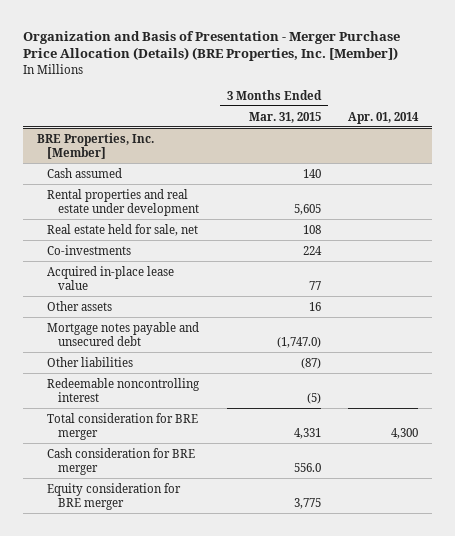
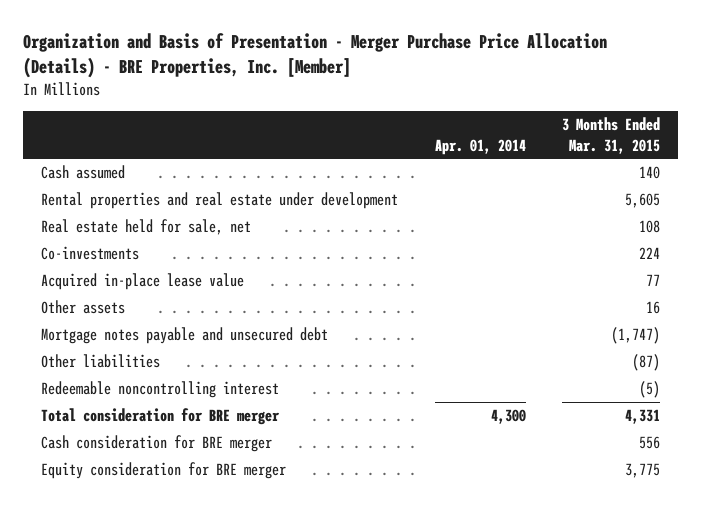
[22,30,400,62] Organization and Basis of Presentation - Merger Purchase Price Allocation (Details) (BRE Properties, Inc. [Member]) -> [23,33,608,79] Organization and Basis of Presentation - Merger Purchase Price Allocation (Details) - BRE Properties, Inc. [Member]
[36,132,154,159] BRE Properties, Inc. [Member] -> none
[276,336,321,348] (1,747.0) -> [610,326,660,344] (1,747)
[293,462,321,472] 556.0 -> [638,435,660,449] 556

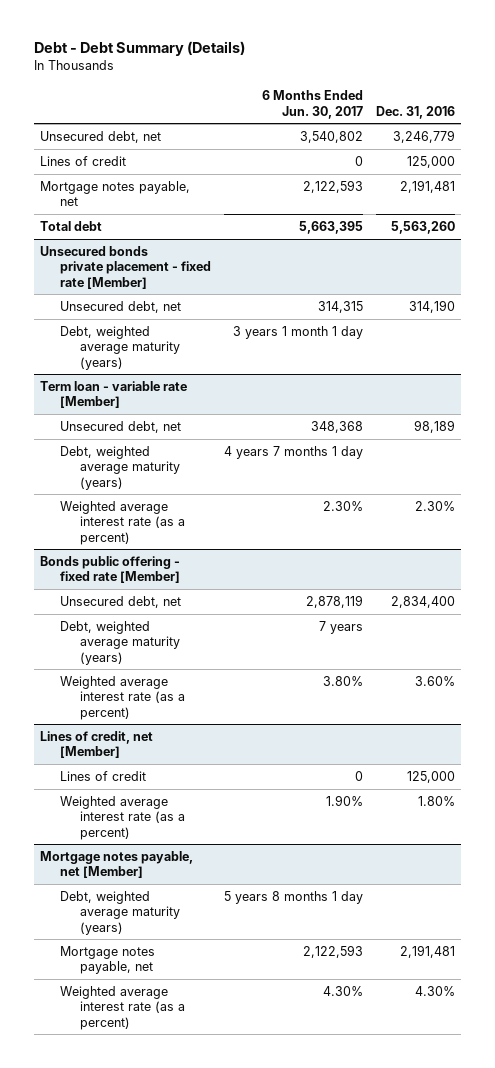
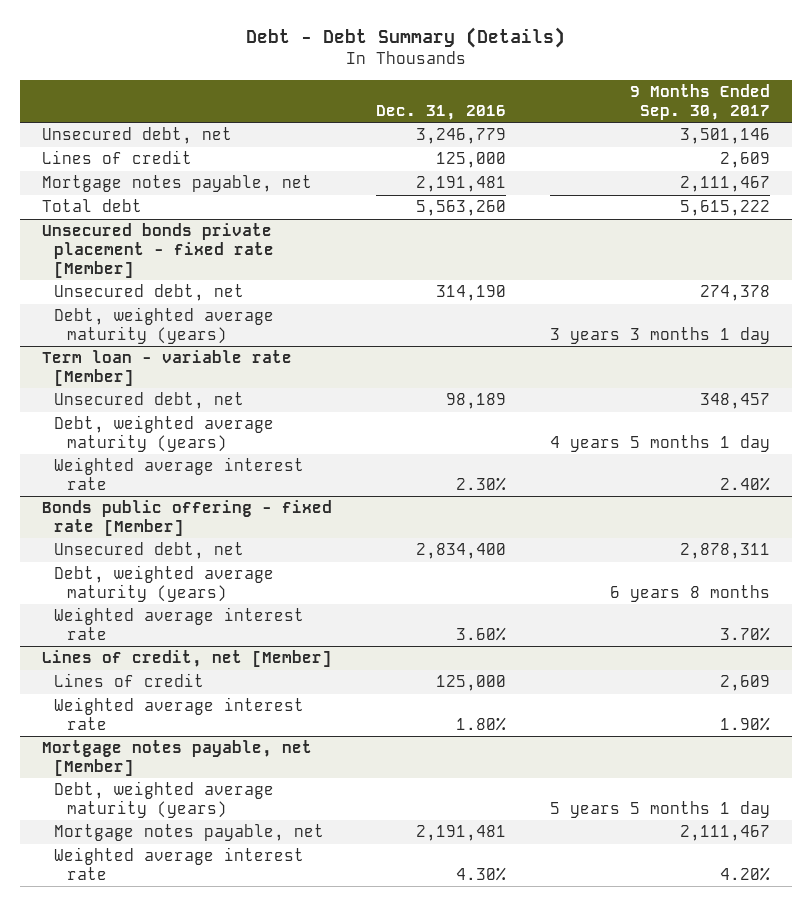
[261,90,363,119] 6 Months Ended Jun. 30, 2017 -> none
none -> [629,83,770,120] 9 Months Ended Sep. 30, 2017
[59,500,185,545] Weighted average interest rate (as a percent) -> [54,457,305,490] Weighted average interest rate
[59,675,185,720] Weighted average interest rate (as a percent) -> [54,607,305,640] Weighted average interest rate
[59,795,185,840] Weighted average interest rate (as a percent) -> [54,697,305,730] Weighted average interest rate
[59,985,185,1030] Weighted average interest rate (as a percent) -> [54,847,305,880] Weighted average interest rate

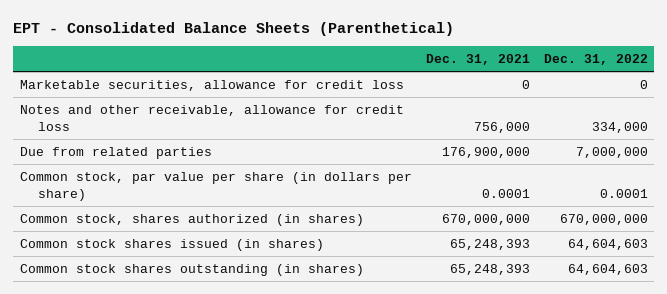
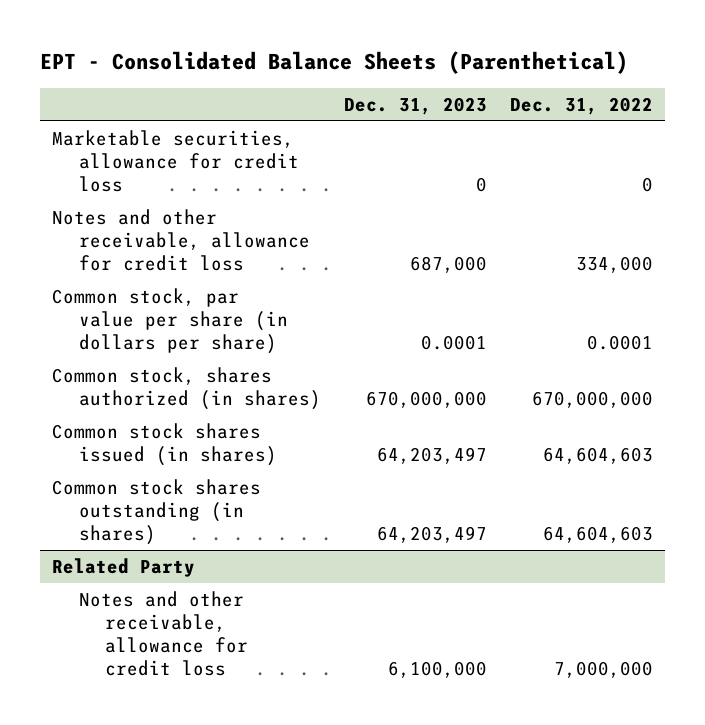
[425,53,530,65] Dec. 31, 2021 -> none
none -> [344,97,488,116] Dec. 31, 2023
[19,146,212,159] Due from related parties -> none
none -> [51,558,195,578] Related Party
none -> [78,591,249,677] Notes and other receivable, allowance for credit loss

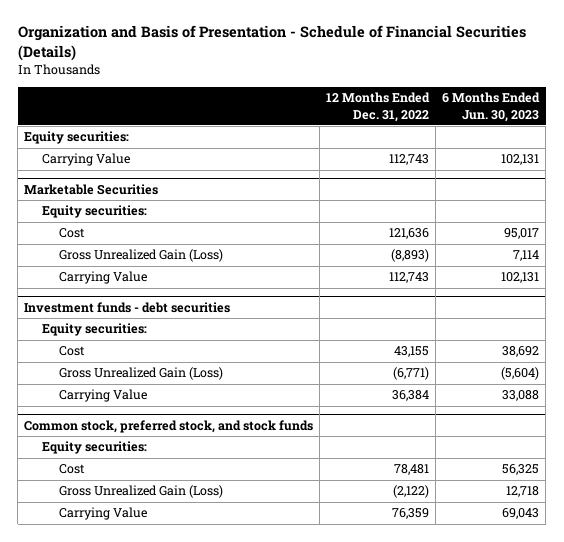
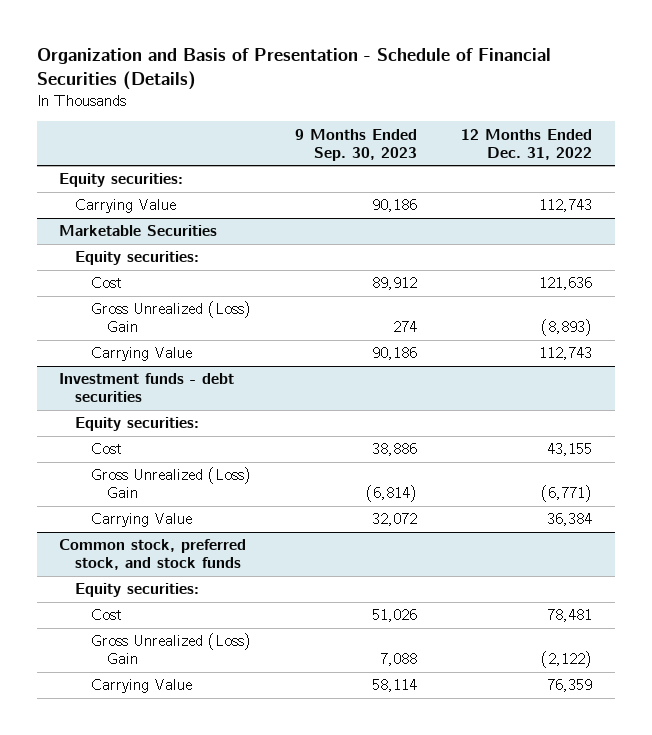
[442,92,541,122] 6 Months Ended Jun. 30, 2023 -> none
none -> [295,128,418,161] 9 Months Ended Sep. 30, 2023
[58,249,223,263] Gross Unrealized Gain (Loss) -> [90,301,251,333] Gross Unrealized (Loss) Gain
[58,367,223,381] Gross Unrealized Gain (Loss) -> [90,467,251,499] Gross Unrealized (Loss) Gain
[58,485,223,499] Gross Unrealized Gain (Loss) -> [90,633,251,665] Gross Unrealized (Loss) Gain

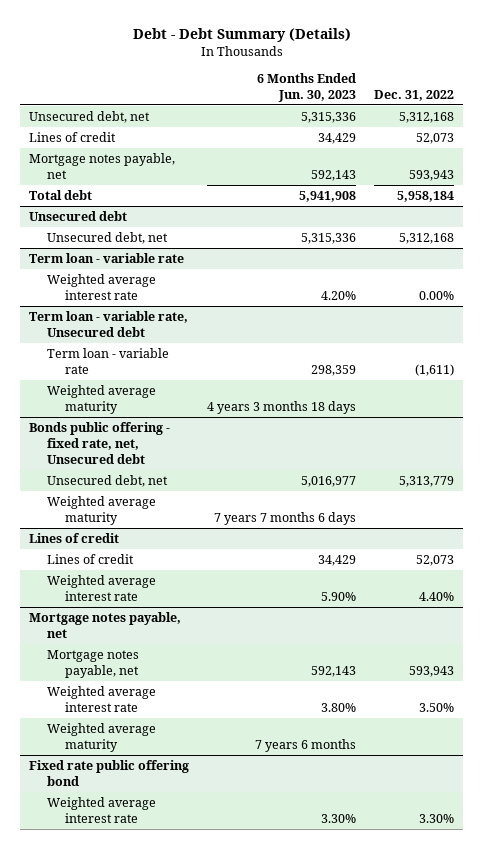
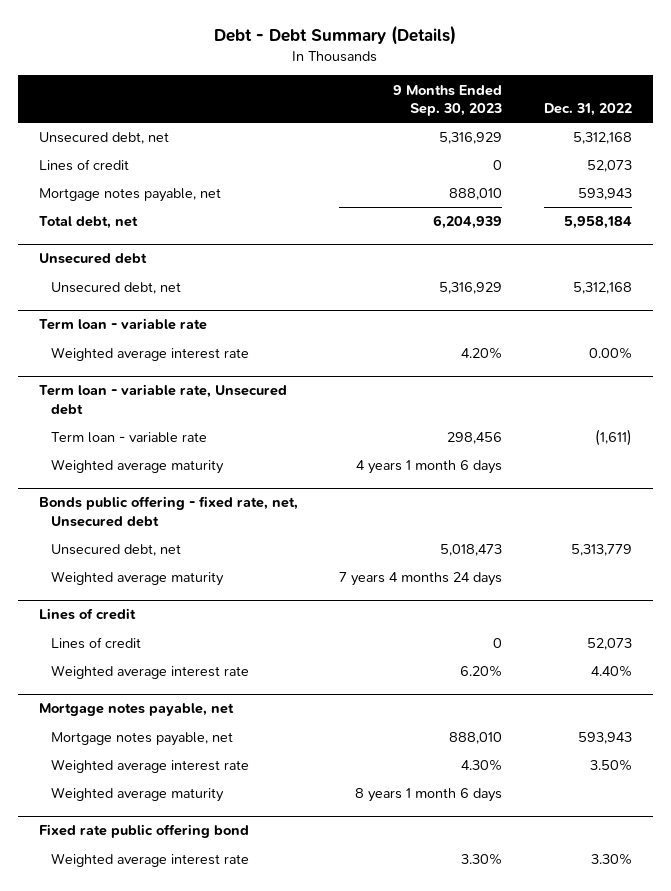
[257,73,357,102] 6 Months Ended Jun. 30, 2023 -> none
none -> [393,84,503,117] 9 Months Ended Sep. 30, 2023
[28,189,92,200] Total debt -> [38,216,138,230] Total debt, net

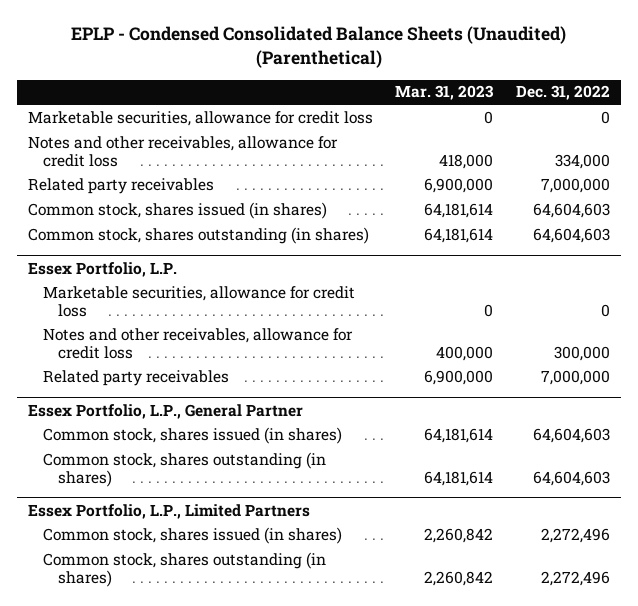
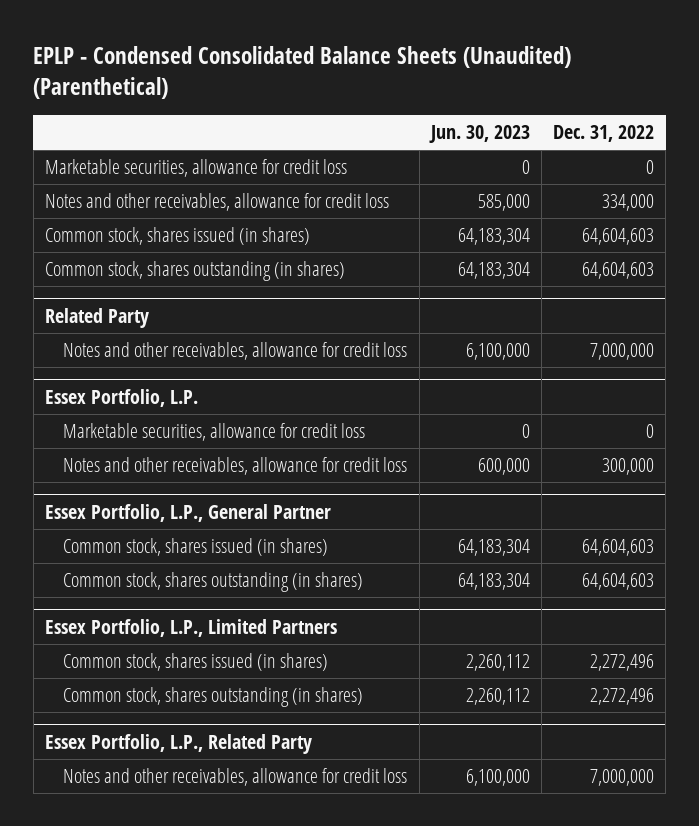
[395,85,495,101] Mar. 31, 2023 -> none
none -> [428,125,530,144] Jun. 30, 2023
[27,177,214,194] Related party receivables -> none
none -> [45,307,150,328] Related Party
none -> [63,342,408,361] Notes and other receivables, allowance for credit loss
[42,369,229,386] Related party receivables -> none
none -> [45,733,313,754] Essex Portfolio, L.P., Related Party
none -> [63,768,408,787] Notes and other receivables, allowance for credit loss

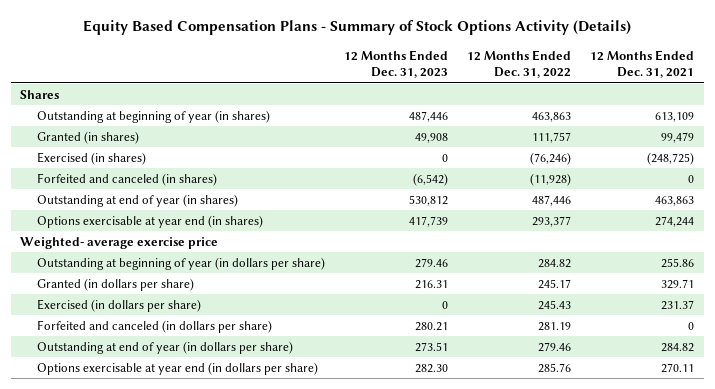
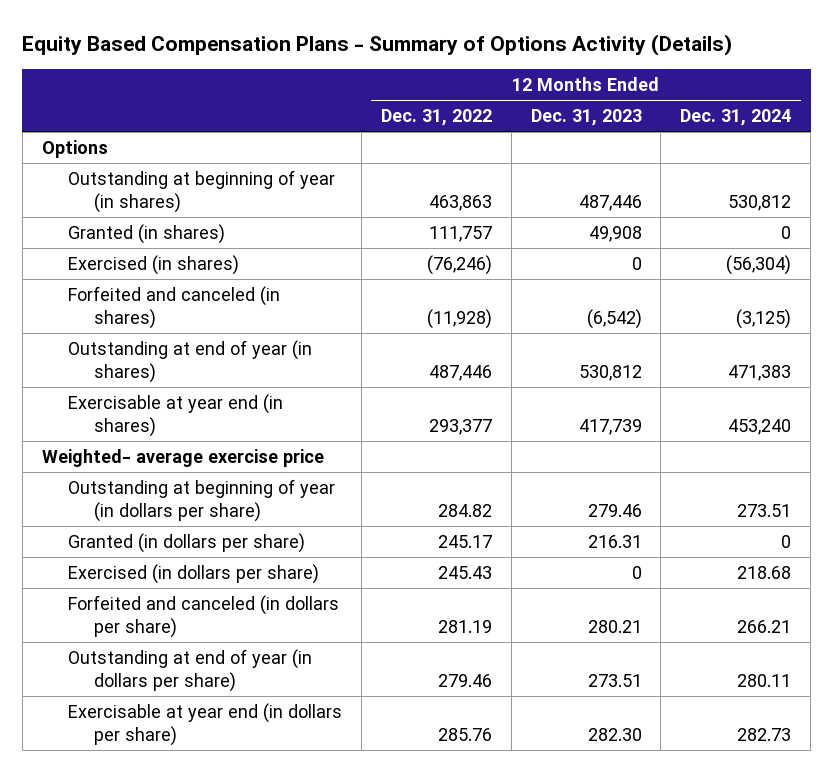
[83,20,632,36] Equity Based Compensation Plans - Summary of Stock Options Activity (Details) -> [22,33,733,56] Equity Based Compensation Plans - Summary of Options Activity (Details)
[590,49,695,79] 12 Months Ended Dec. 31, 2021 -> none
none -> [680,109,792,127] Dec. 31, 2024
[20,89,60,99] Shares -> [41,140,108,159] Options
[37,214,264,228] Options exercisable at year end (in shares) -> [67,394,283,437] Exercisable at year end (in shares)
[37,361,319,375] Options exercisable at year end (in dollars per share) -> [67,703,342,746] Exercisable at year end (in dollars per share)

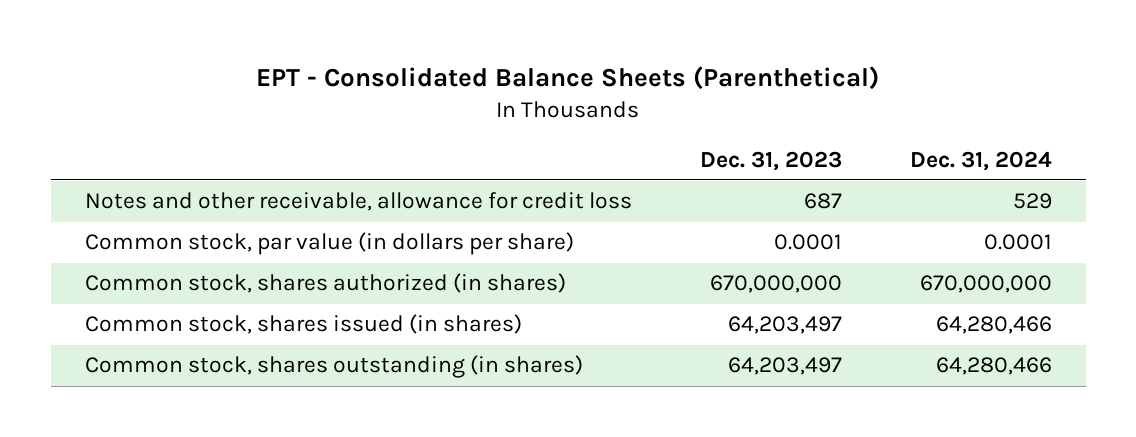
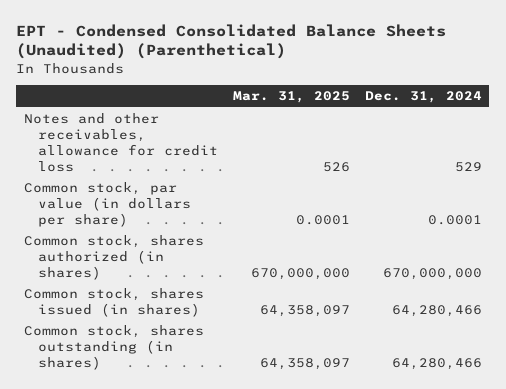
[256,65,880,90] EPT - Consolidated Balance Sheets (Parenthetical) -> [16,23,447,60] EPT - Condensed Consolidated Balance Sheets (Unaudited) (Parenthetical)
[699,150,842,171] Dec. 31, 2023 -> none
none -> [232,91,350,104] Mar. 31, 2025
[84,192,632,212] Notes and other receivable, allowance for credit loss -> [23,113,218,173] Notes and other receivables, allowance for credit loss

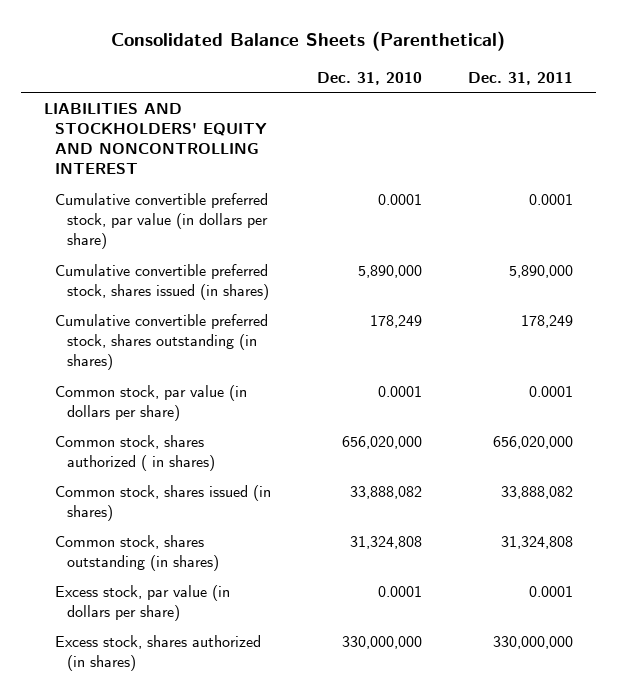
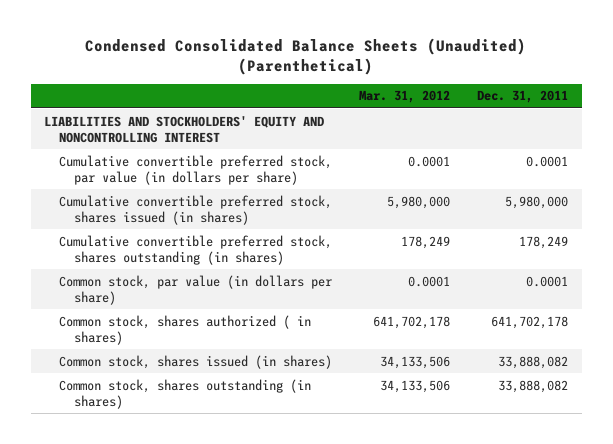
[111,31,506,52] Consolidated Balance Sheets (Parenthetical) -> [85,37,527,75] Condensed Consolidated Balance Sheets (Unaudited) (Parenthetical)
[316,71,422,85] Dec. 31, 2010 -> none
none -> [359,90,451,104] Mar. 31, 2012
[508,264,573,278] 5,890,000 -> [505,195,569,209] 5,980,000
[492,435,573,449] 656,020,000 -> [491,315,569,329] 641,702,178
[55,584,231,621] Excess stock, par value (in dollars per share) -> none
[55,634,262,671] Excess stock, shares authorized (in shares) -> none
[500,535,573,549] 31,324,808 -> [498,379,569,393] 33,888,082

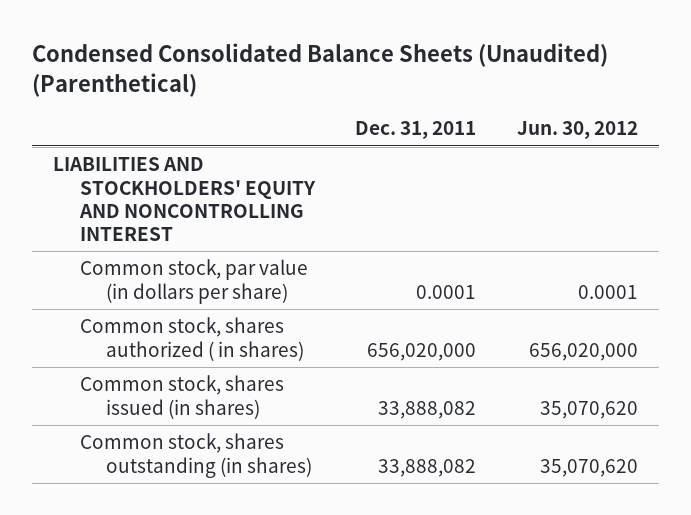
[359,90,451,104] Mar. 31, 2012 -> none
none -> [517,121,639,140] Jun. 30, 2012
[59,154,333,185] Cumulative convertible preferred stock, par value (in dollars per share) -> none
[59,194,333,225] Cumulative convertible preferred stock, shares issued (in shares) -> none
[59,234,333,265] Cumulative convertible preferred stock, shares outstanding (in shares) -> none
[491,315,569,329] 641,702,178 -> [367,342,477,361] 656,020,000

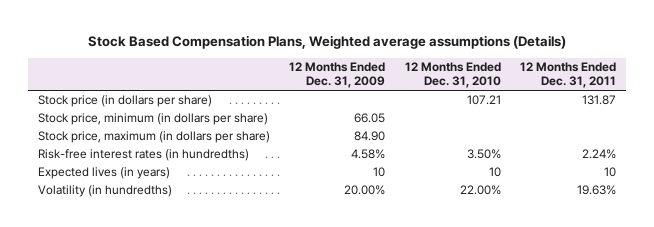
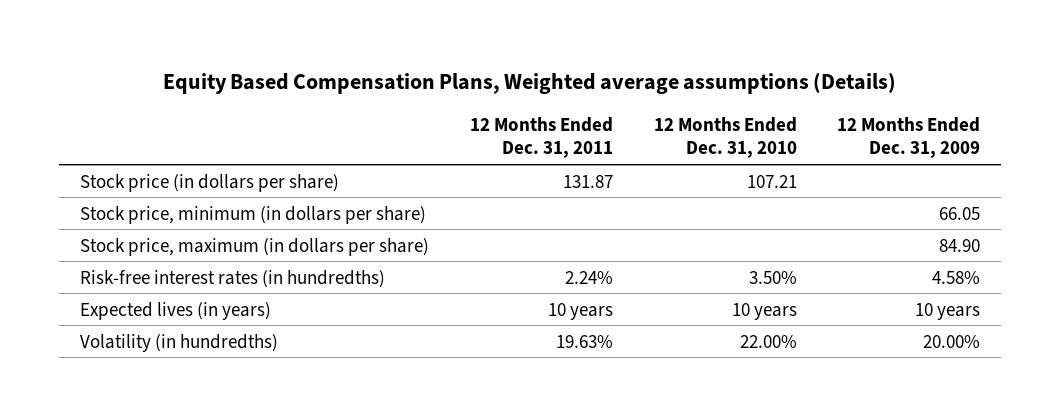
[88,35,567,50] Stock Based Compensation Plans, Weighted average assumptions (Details) -> [163,71,897,94] Equity Based Compensation Plans, Weighted average assumptions (Details)
[373,167,386,178] 10 -> [915,302,981,320] 10 years
[488,167,501,178] 10 -> [731,302,797,320] 10 years
[604,167,617,178] 10 -> [547,302,613,320] 10 years

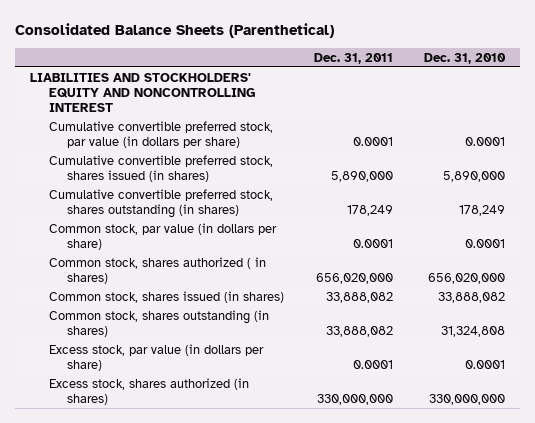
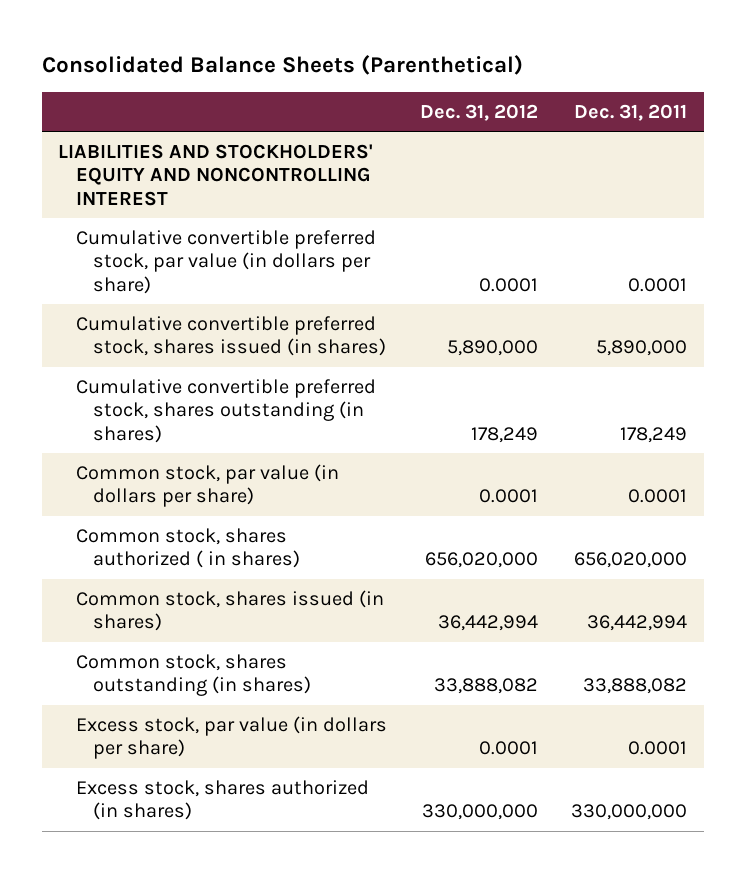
[423,52,506,64] Dec. 31, 2010 -> none
none -> [419,103,538,121] Dec. 31, 2012
[326,291,394,303] 33,888,082 -> [587,615,688,632] 36,442,994

